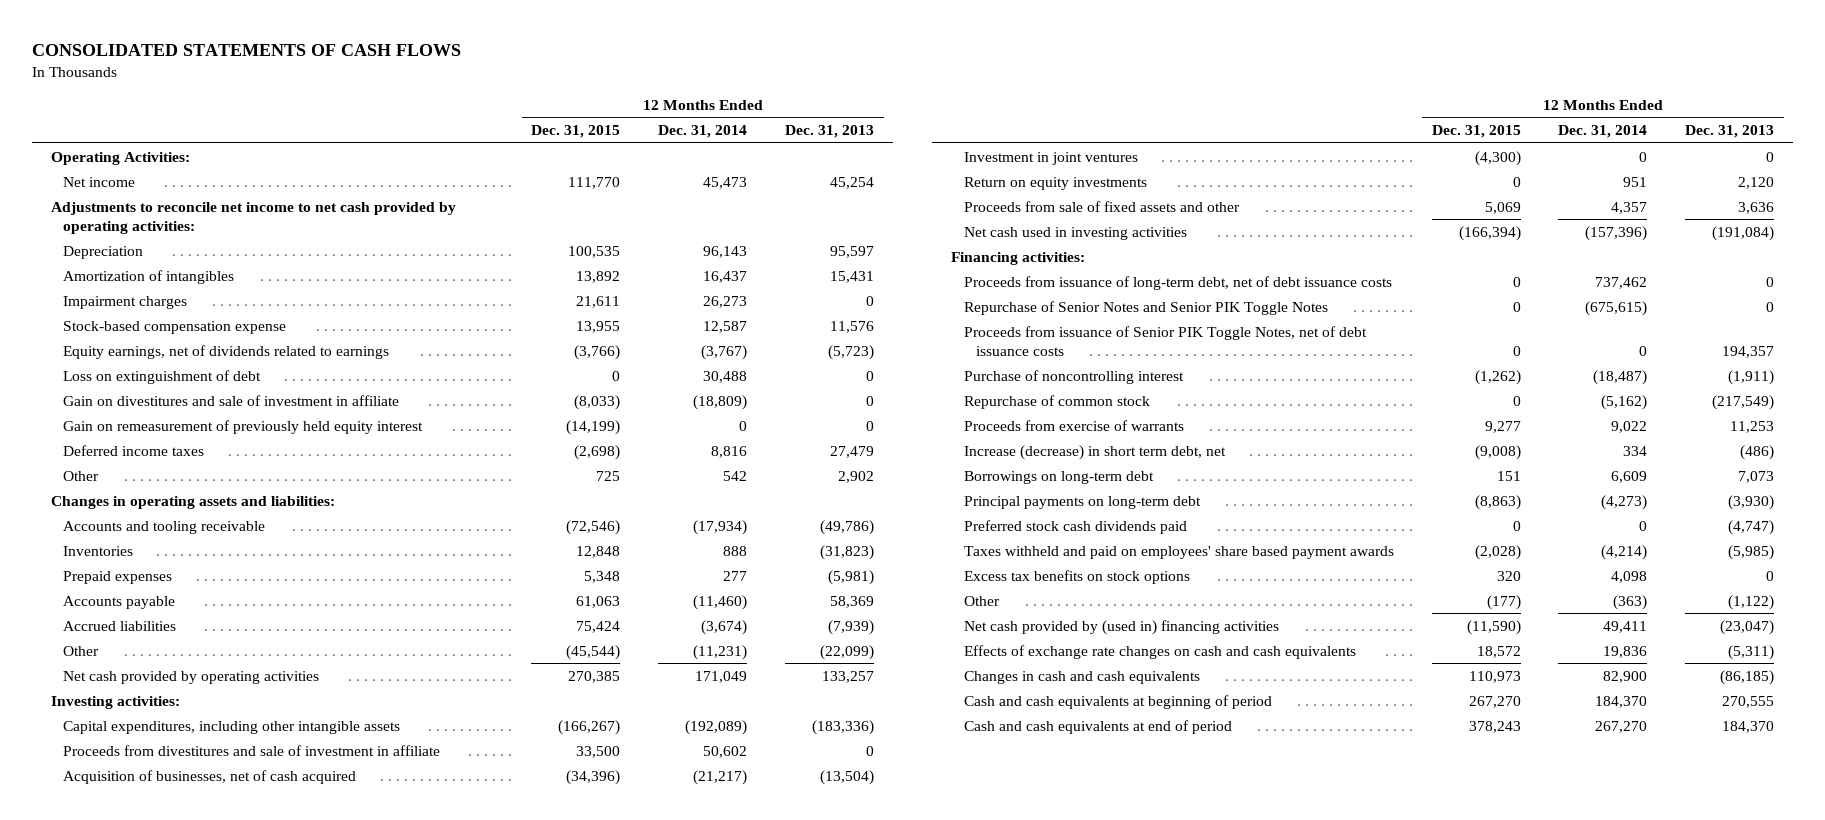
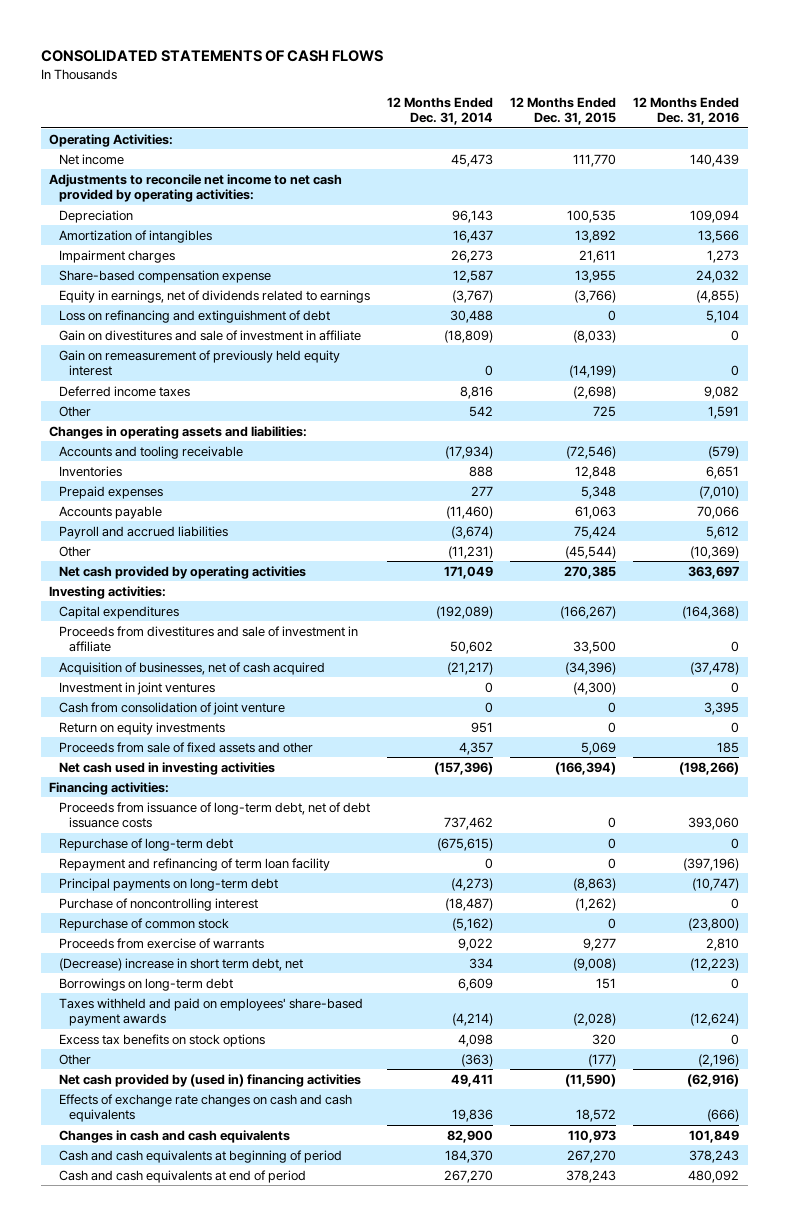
[785,125,875,139] Dec. 31, 2013 -> none
none -> [633,96,740,126] 12 Months Ended Dec. 31, 2016
[63,320,287,334] Stock-based compensation expense -> [59,269,272,283] Share-based compensation expense
[63,344,390,359] Equity earnings, net of dividends related to earnings -> [59,289,371,303] Equity in earnings, net of dividends related to earnings
[63,369,262,384] Loss on extinguishment of debt -> [59,309,331,323] Loss on refinancing and extinguishment of debt
[63,620,177,631] Accrued liabilities -> [59,525,229,539] Payroll and accrued liabilities
[63,720,401,734] Capital expenditures, including other intangible assets -> [59,605,180,619] Capital expenditures
none -> [59,701,286,715] Cash from consolidation of joint venture
[963,325,1367,356] Proceeds from issuance of Senior PIK Toggle Notes, net of debt issuance costs -> none
[963,300,1328,315] Repurchase of Senior Notes and Senior PIK Toggle Notes -> [59,837,234,851] Repurchase of long-term debt
none -> [59,857,331,871] Repayment and refinancing of term loan facility
[963,495,1201,509] Principal payments on long-term debt -> [59,877,279,891] Principal payments on long-term debt
[963,444,1226,460] Increase (decrease) in short term debt, net -> [59,957,304,971] (Decrease) increase in short term debt, net
[963,519,1187,534] Preferred stock cash dividends paid -> none
[963,545,1394,559] Taxes withheld and paid on employees' share based payment awards -> [59,997,364,1027] Taxes withheld and paid on employees' share-based payment awards

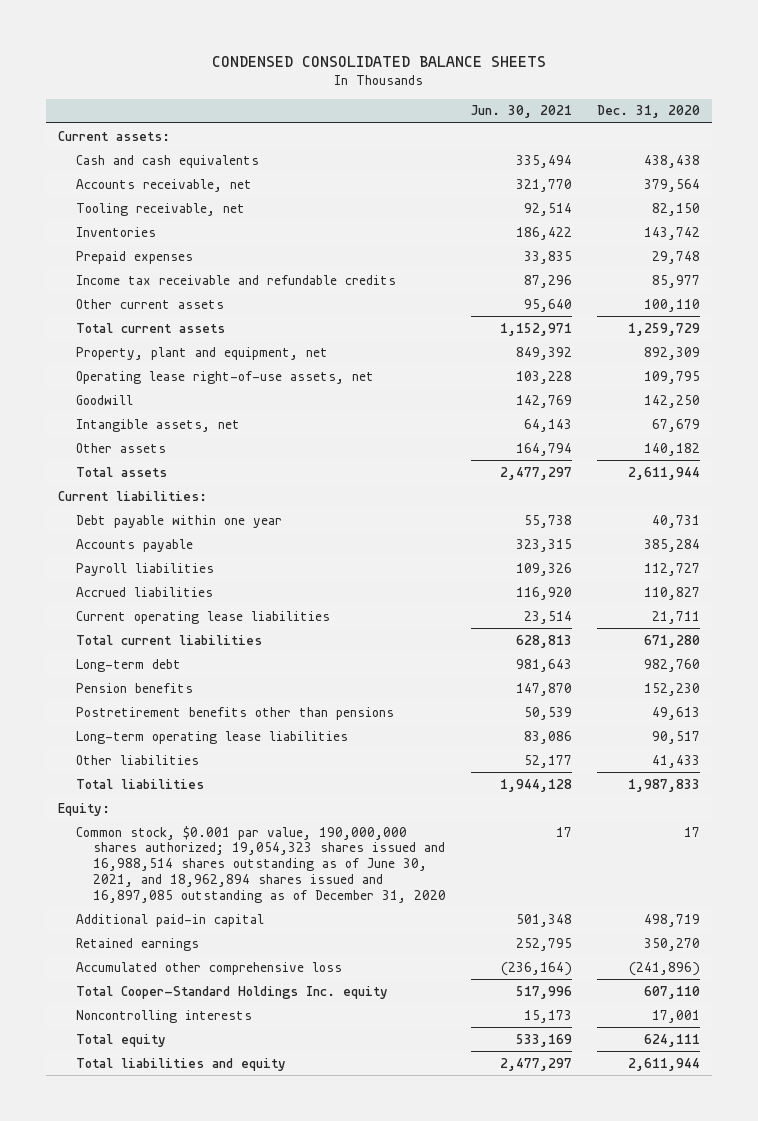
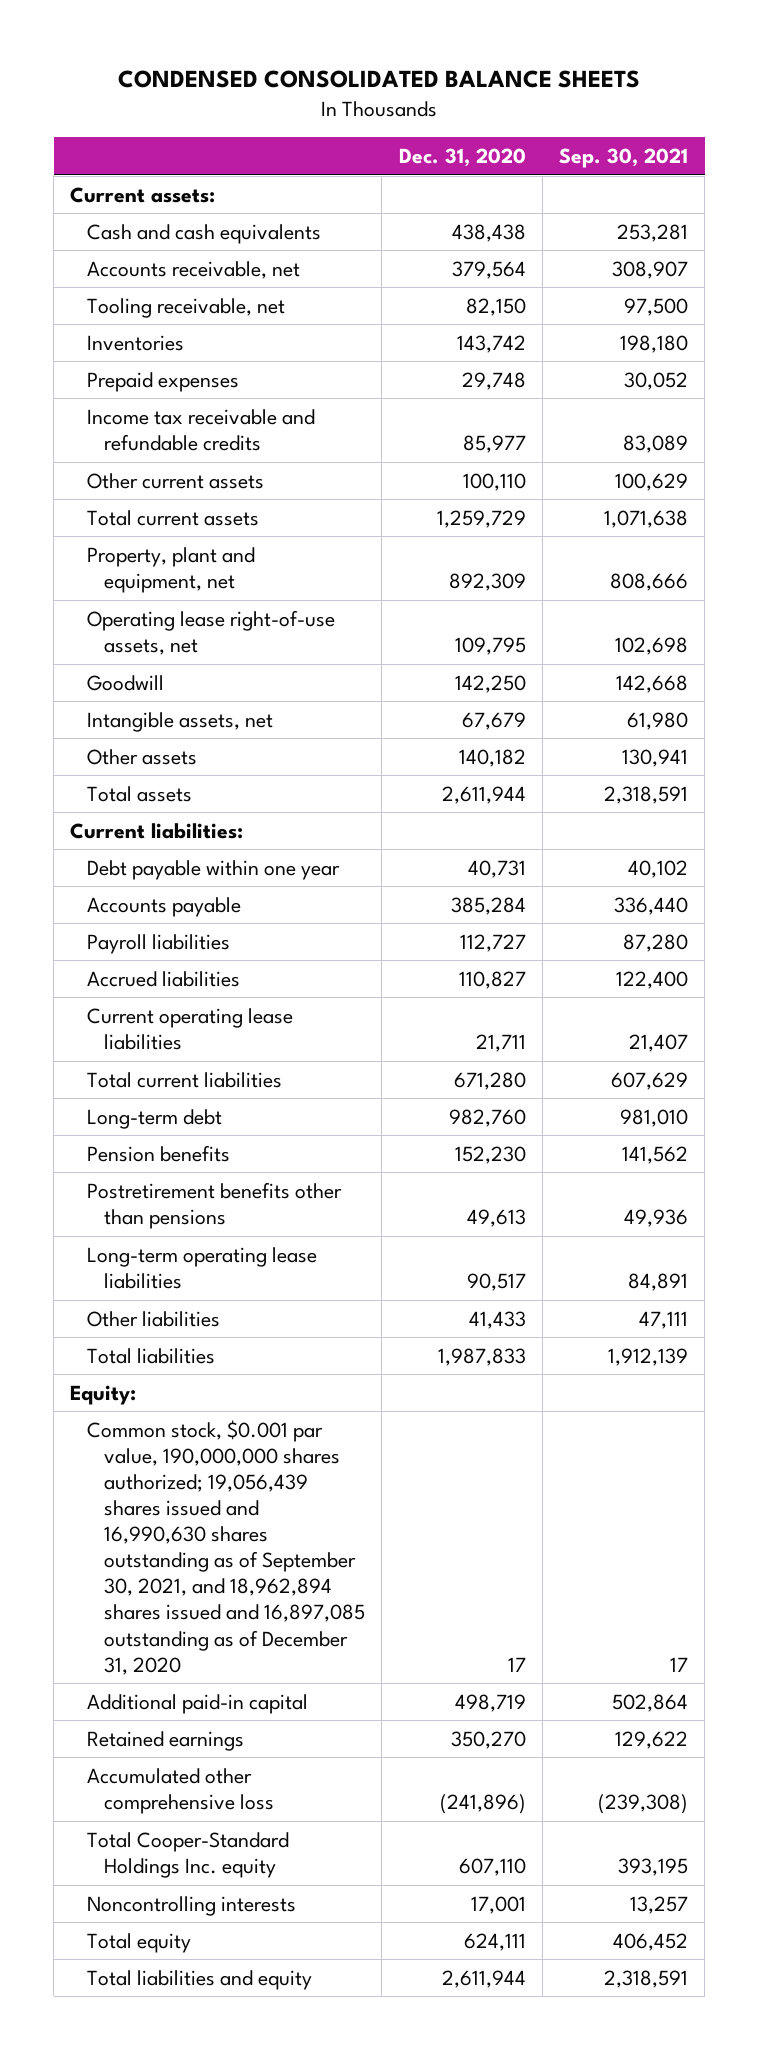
[470,105,572,119] Jun. 30, 2021 -> none
none -> [558,148,688,169] Sep. 30, 2021
[75,825,446,903] Common stock, $0.001 par value, 190,000,000 shares authorized; 19,054,323 shares issued and 16,988,514 shares outstanding as of June 30, 2021, and 18,962,894 shares issued and 16,897,085 outstanding as of December 31, 2020 -> [87,1419,366,1675] Common stock, $0.001 par value, 190,000,000 shares authorized; 19,056,439 shares issued and 16,990,630 shares outstanding as of September 30, 2021, and 18,962,894 shares issued and 16,897,085 outstanding as of December 31, 2020

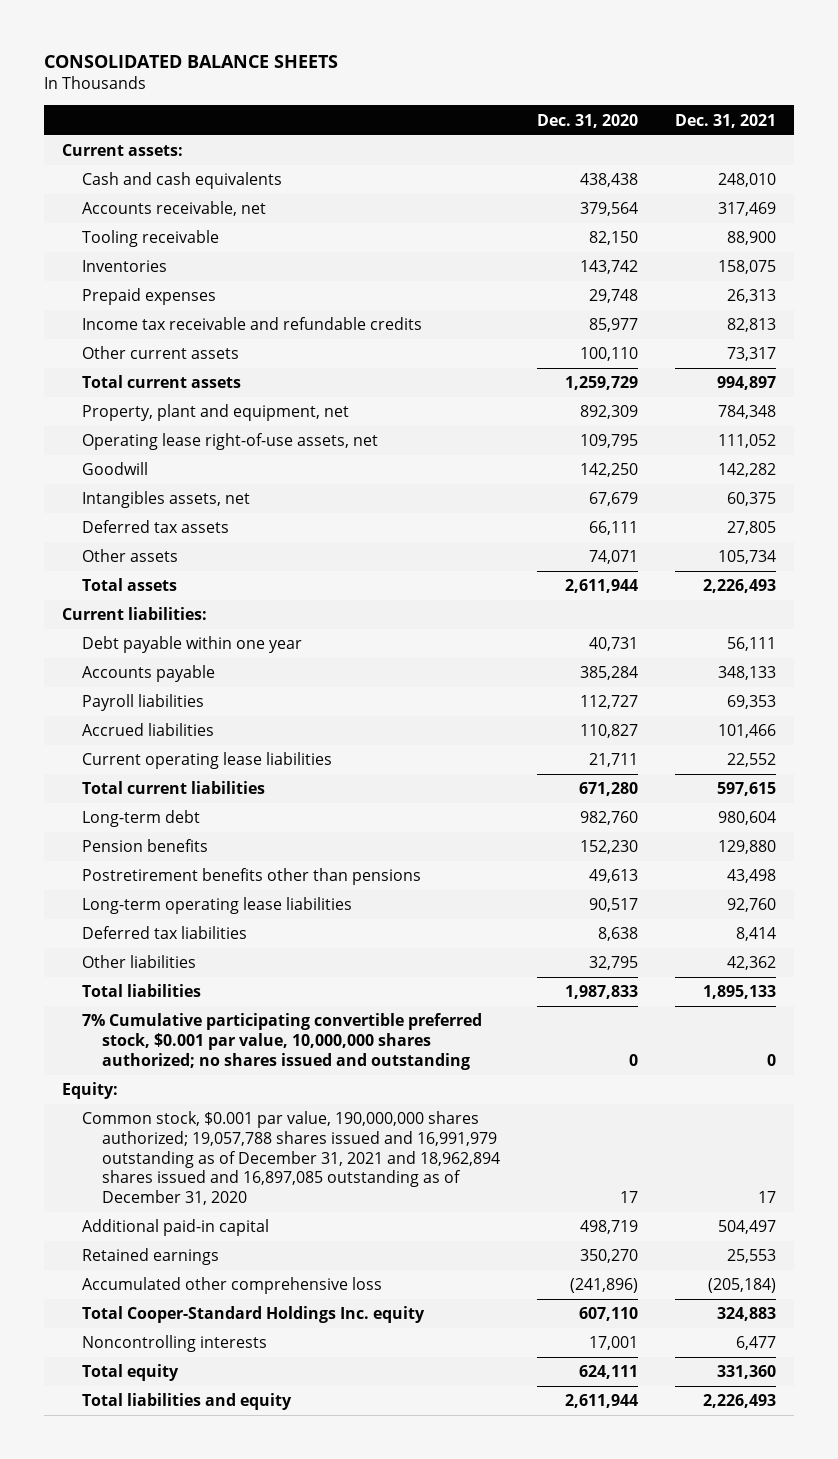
[118,69,641,88] CONDENSED CONSOLIDATED BALANCE SHEETS -> [43,55,338,69] CONSOLIDATED BALANCE SHEETS
[558,148,688,169] Sep. 30, 2021 -> none
none -> [674,113,776,128] Dec. 31, 2021
[87,297,286,318] Tooling receivable, net -> [81,230,219,248] Tooling receivable
[87,711,274,732] Intangible assets, net -> [81,491,250,509] Intangibles assets, net
none -> [81,520,229,534] Deferred tax assets
[458,748,526,767] 140,182 -> [588,550,638,565] 74,071
none -> [81,926,247,940] Deferred tax liabilities
[468,1310,526,1329] 41,433 -> [588,956,638,971] 32,795
none -> [81,1013,482,1070] 7% Cumulative participating convertible preferred stock, $0.001 par value, 10,000,000 shares authorized; no shares issued and outstanding
[87,1419,366,1675] Common stock, $0.001 par value, 190,000,000 shares authorized; 19,056,439 shares issued and 16,990,630 shares outstanding as of September 30, 2021, and 18,962,894 shares issued and 16,897,085 outstanding as of December 31, 2020 -> [81,1111,500,1206] Common stock, $0.001 par value, 190,000,000 shares authorized; 19,057,788 shares issued and 16,991,979 outstanding as of December 31, 2021 and 18,962,894 shares issued and 16,897,085 outstanding as of December 31, 2020

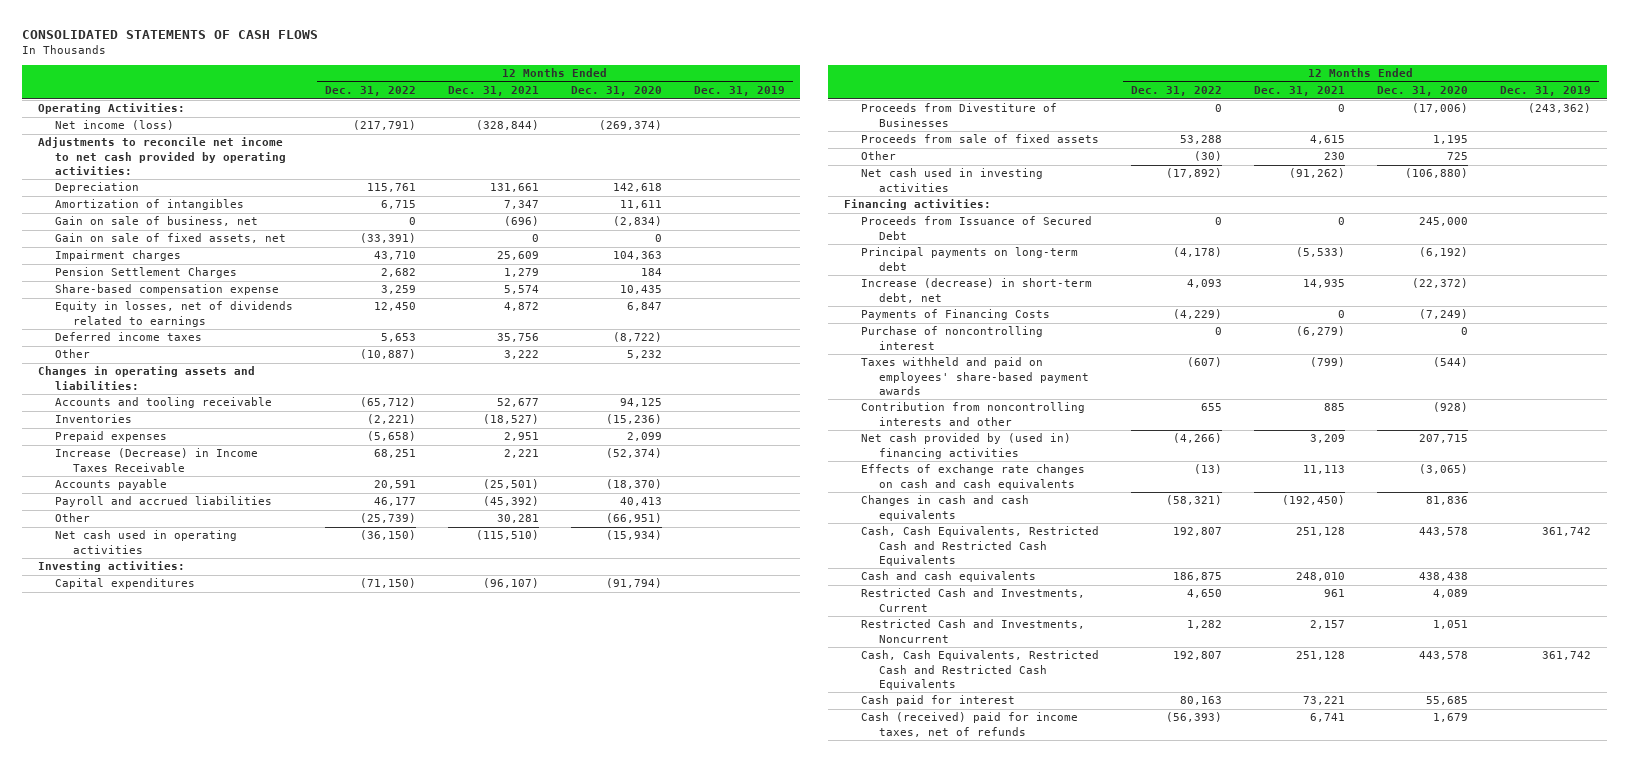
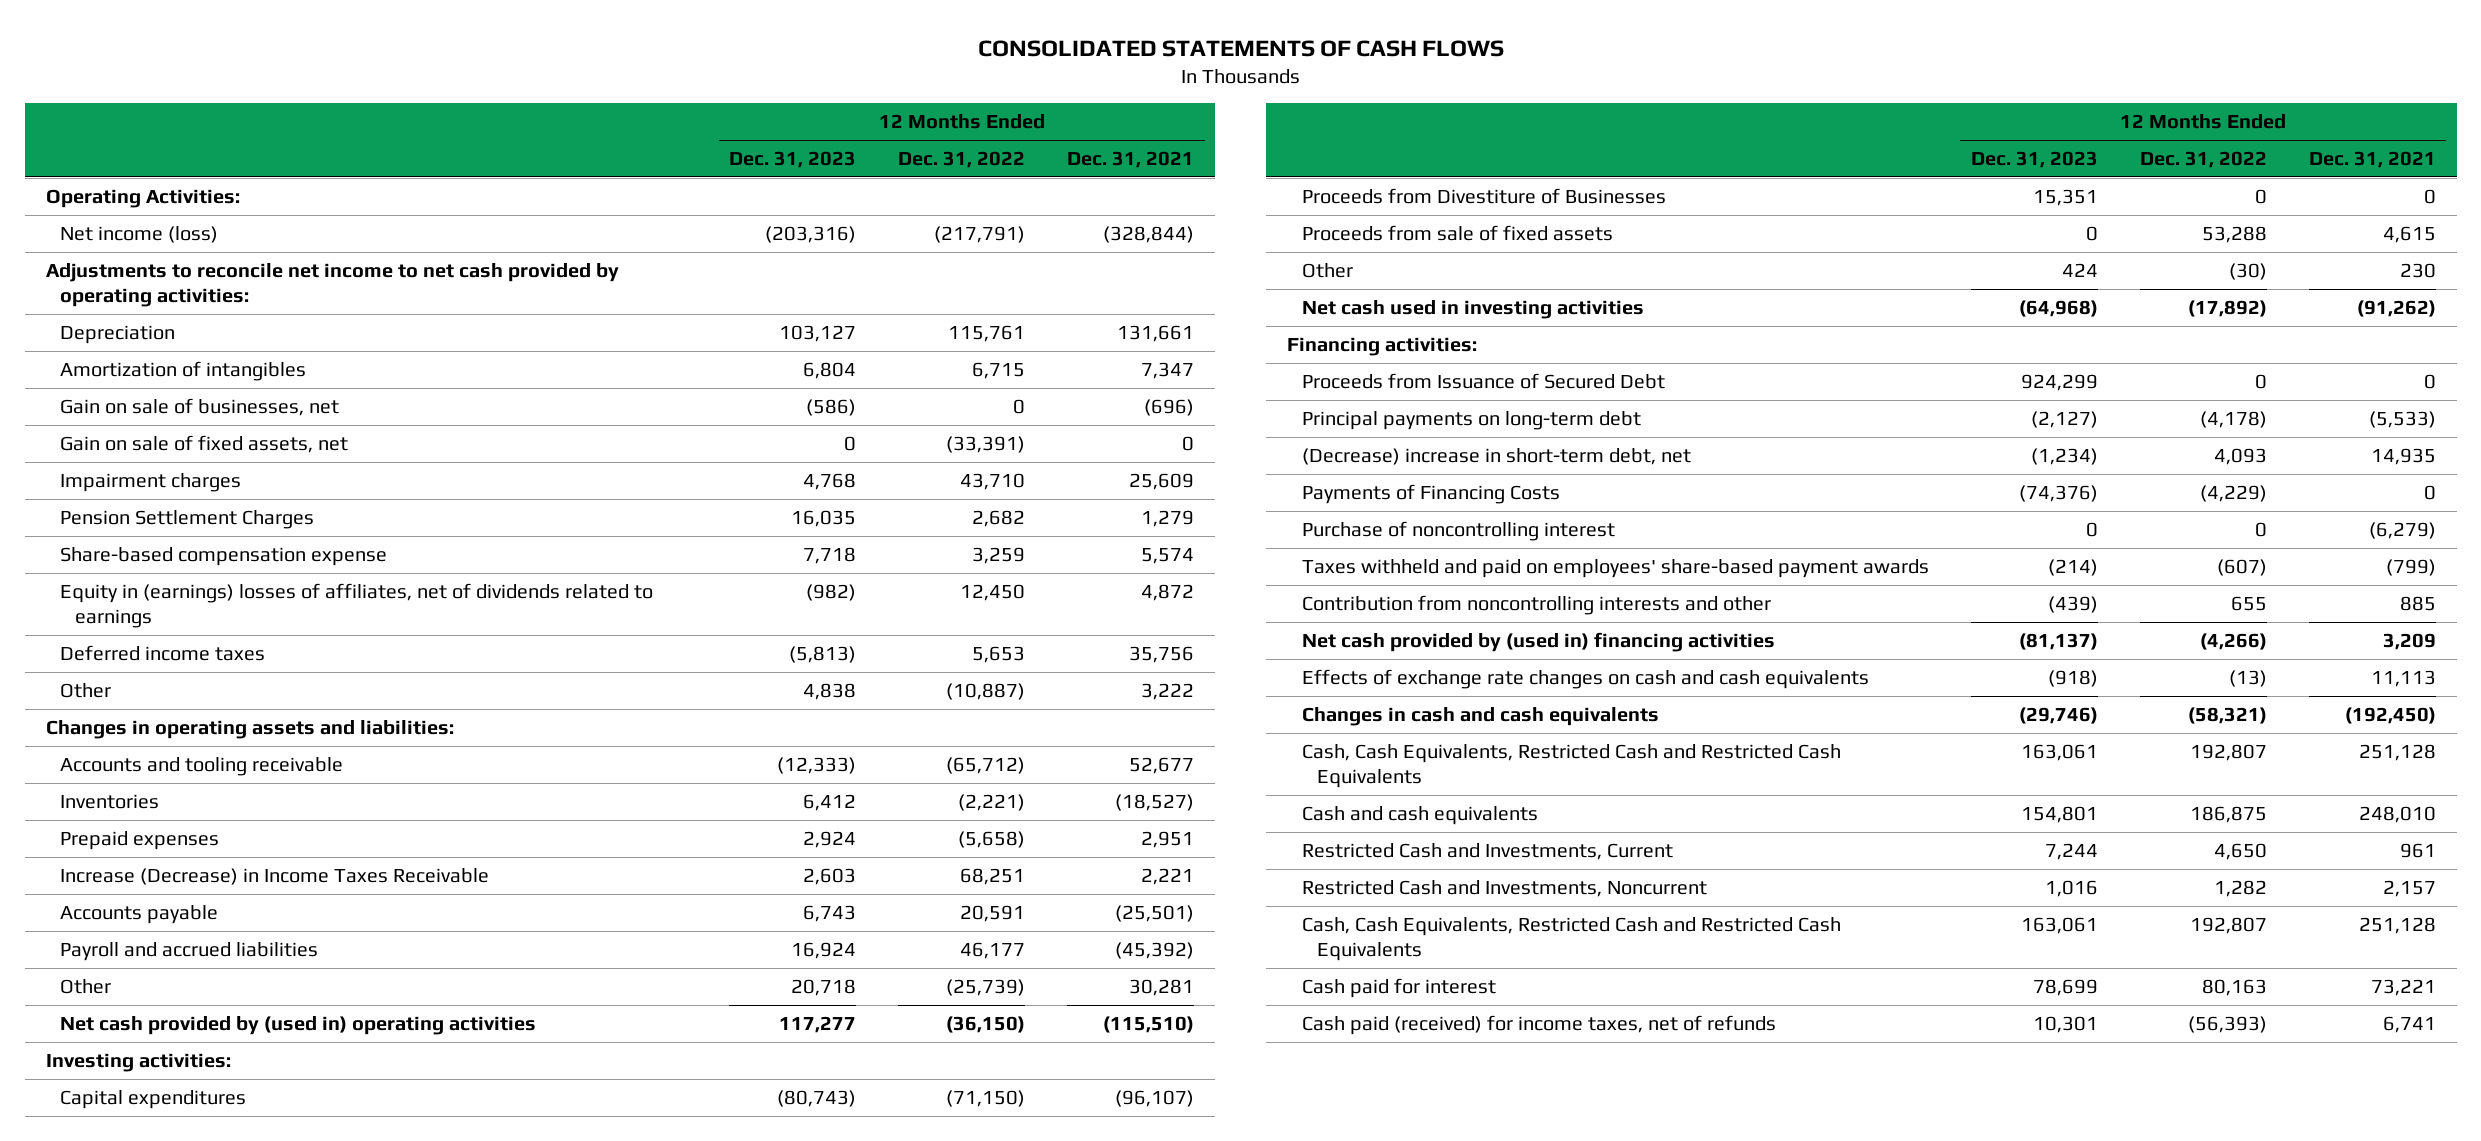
[570,86,662,97] Dec. 31, 2020 -> none
[693,86,785,97] Dec. 31, 2019 -> none
none -> [729,151,857,169] Dec. 31, 2023
[55,216,259,227] Gain on sale of business, net -> [60,397,340,416] Gain on sale of businesses, net
[55,301,294,327] Equity in losses, net of dividends related to earnings -> [60,582,654,628] Equity in (earnings) losses of affiliates, net of dividends related to earnings
[55,530,238,554] Net cash used in operating activities -> [60,1015,537,1035] Net cash provided by (used in) operating activities
[861,278,1093,303] Increase (decrease) in short-term debt, net -> [1301,447,1691,465] (Decrease) increase in short-term debt, net
[861,712,1079,737] Cash (received) paid for income taxes, net of refunds -> [1301,1014,1776,1035] Cash paid (received) for income taxes, net of refunds

